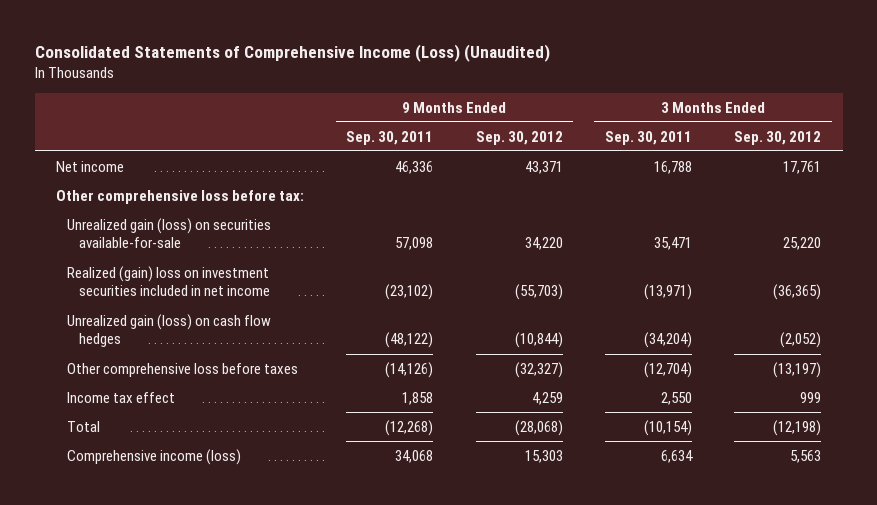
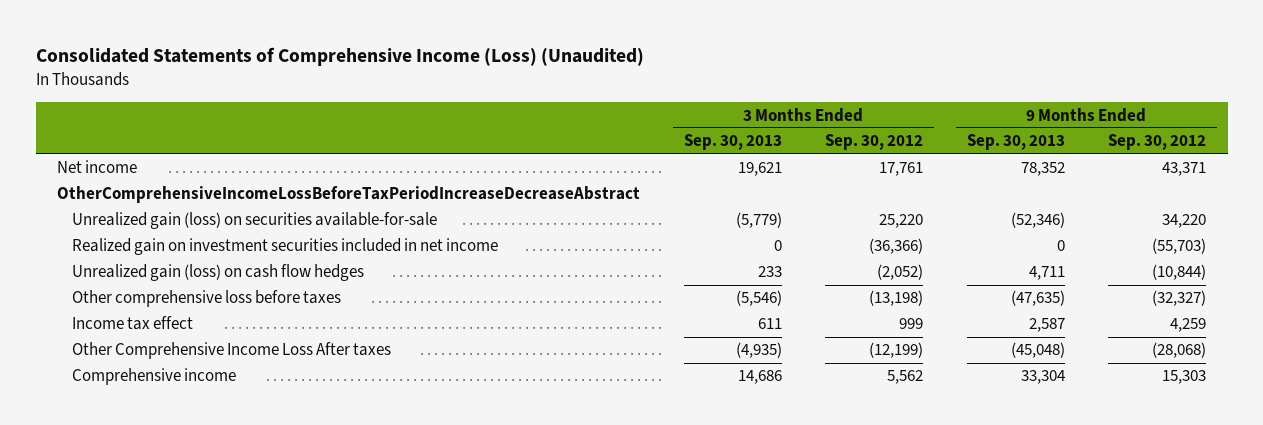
[346,130,434,145] Sep. 30, 2011 -> none
[605,130,693,145] Sep. 30, 2011 -> none
none -> [683,134,782,151] Sep. 30, 2013
none -> [966,134,1065,151] Sep. 30, 2013
[55,189,304,204] Other comprehensive loss before tax: -> none
none -> [57,186,641,204] OtherComprehensiveIncomeLossBeforeTaxPeriodIncreaseDecreaseAbstract
[67,265,270,297] Realized (gain) loss on investment securities included in net income -> [72,238,499,256] Realized gain on investment securities included in net income
[773,284,822,301] (36,365) -> [869,238,924,255] (36,366)
[773,361,822,378] (13,197) -> [869,290,924,307] (13,198)
[67,420,101,432] Total -> none
none -> [72,342,392,360] Other Comprehensive Income Loss After taxes
[67,448,242,465] Comprehensive income (loss) -> [72,368,237,386] Comprehensive income
[790,449,822,463] 5,563 -> [887,370,924,385] 5,562

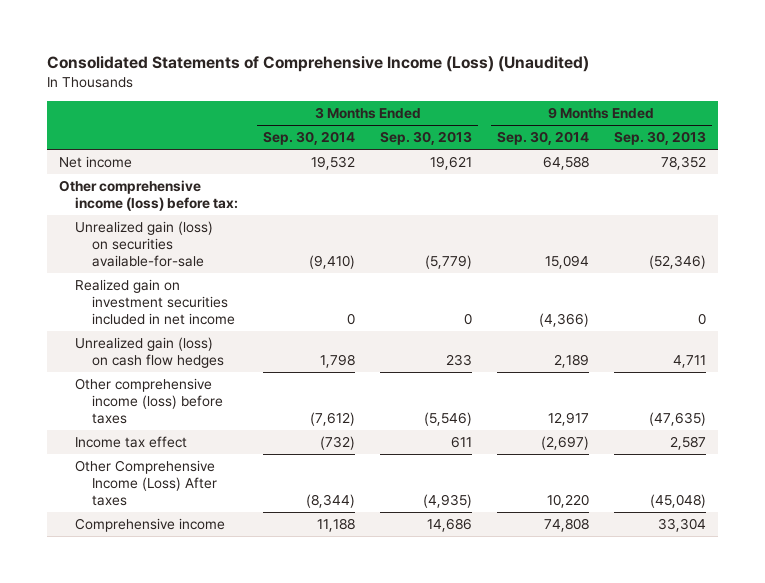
[825,134,924,151] Sep. 30, 2012 -> none
[1108,134,1207,151] Sep. 30, 2012 -> none
none -> [263,131,356,146] Sep. 30, 2014
none -> [496,131,589,146] Sep. 30, 2014
[57,186,641,204] OtherComprehensiveIncomeLossBeforeTaxPeriodIncreaseDecreaseAbstract -> [58,179,239,212] Other comprehensive income (loss) before tax:
[72,290,342,308] Other comprehensive loss before taxes -> [75,377,223,425] Other comprehensive income (loss) before taxes
[72,342,392,360] Other Comprehensive Income Loss After taxes -> [75,459,217,507] Other Comprehensive Income (Loss) After taxes

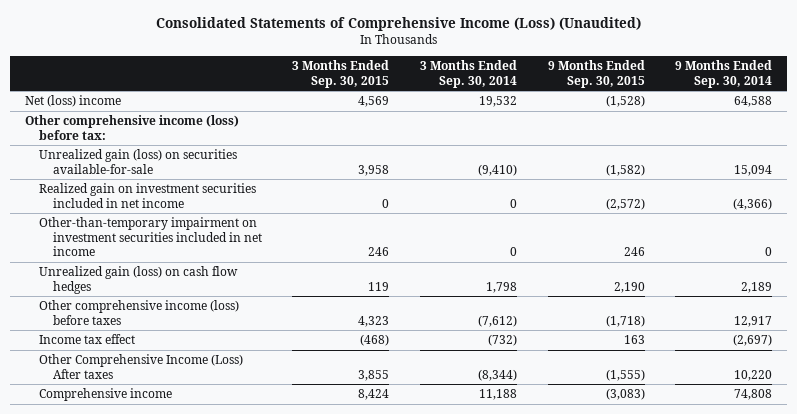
[380,131,473,146] Sep. 30, 2013 -> none
[613,131,706,146] Sep. 30, 2013 -> none
none -> [292,60,390,88] 3 Months Ended Sep. 30, 2015
none -> [547,60,645,88] 9 Months Ended Sep. 30, 2015
[58,155,132,168] Net income -> [25,95,122,108] Net (loss) income
none -> [39,217,262,257] Other-than-temporary impairment on investment securities included in net income

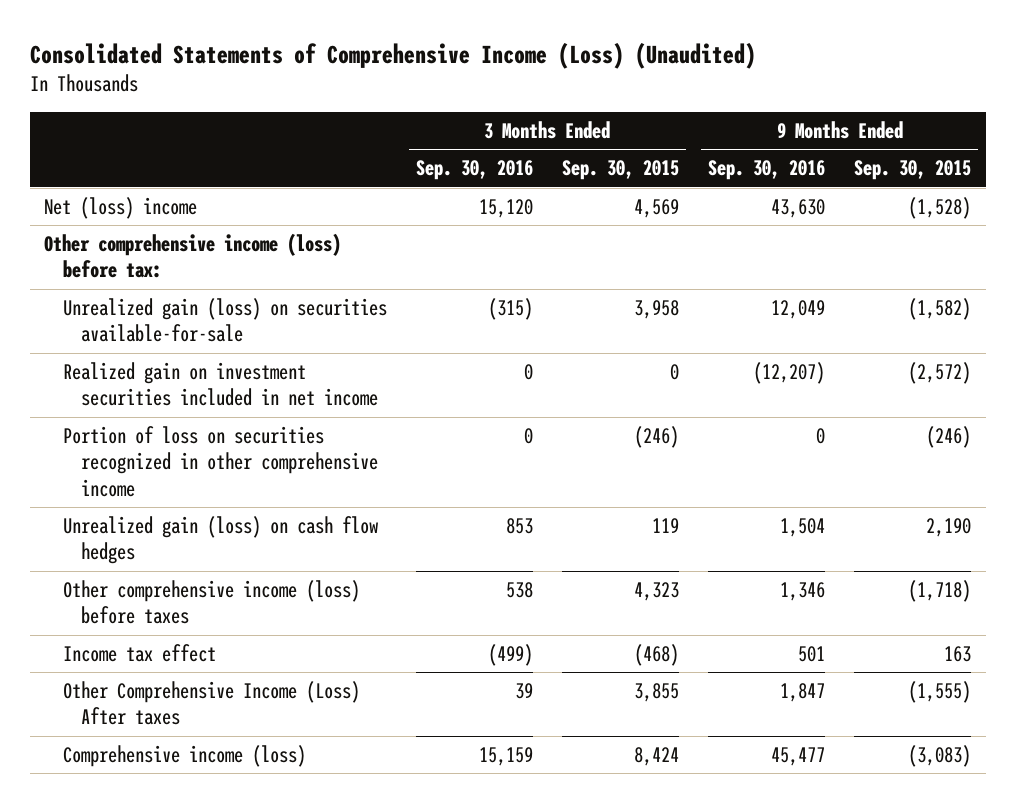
[420,60,518,88] 3 Months Ended Sep. 30, 2014 -> none
[675,60,773,88] 9 Months Ended Sep. 30, 2014 -> none
none -> [415,160,533,181] Sep. 30, 2016
none -> [708,160,826,181] Sep. 30, 2016
[39,217,262,257] Other-than-temporary impairment on investment securities included in net income -> none
none -> [62,425,379,497] Portion of loss on securities recognized in other comprehensive income
[39,388,173,402] Comprehensive income -> [62,744,306,767] Comprehensive income (loss)

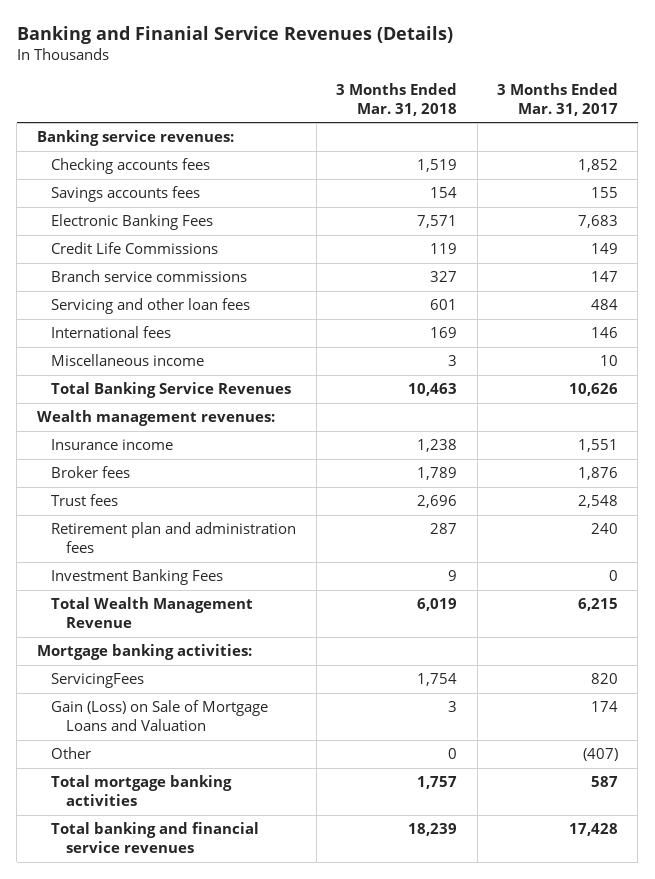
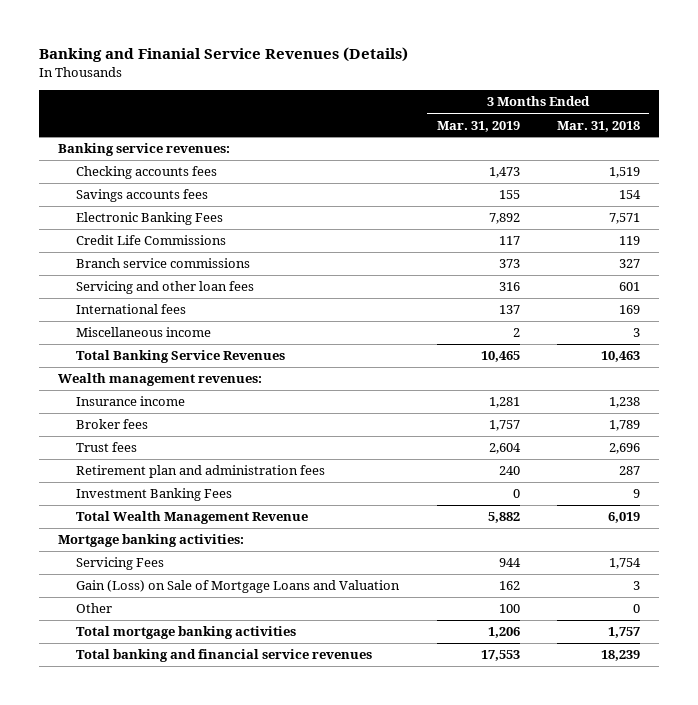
[497,82,619,116] 3 Months Ended Mar. 31, 2017 -> none
none -> [436,120,520,132] Mar. 31, 2019
[51,673,145,689] ServicingFees -> [76,557,165,571] Servicing Fees

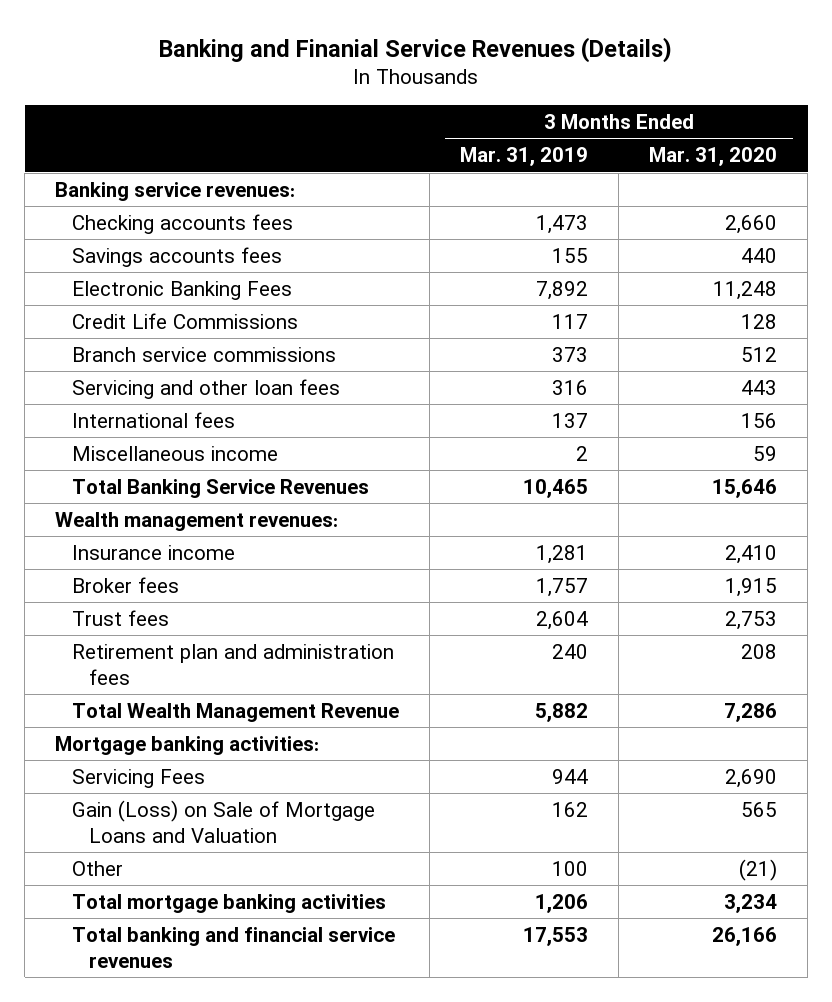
[557,120,641,132] Mar. 31, 2018 -> none
none -> [649,147,778,167] Mar. 31, 2020
[76,488,233,502] Investment Banking Fees -> none

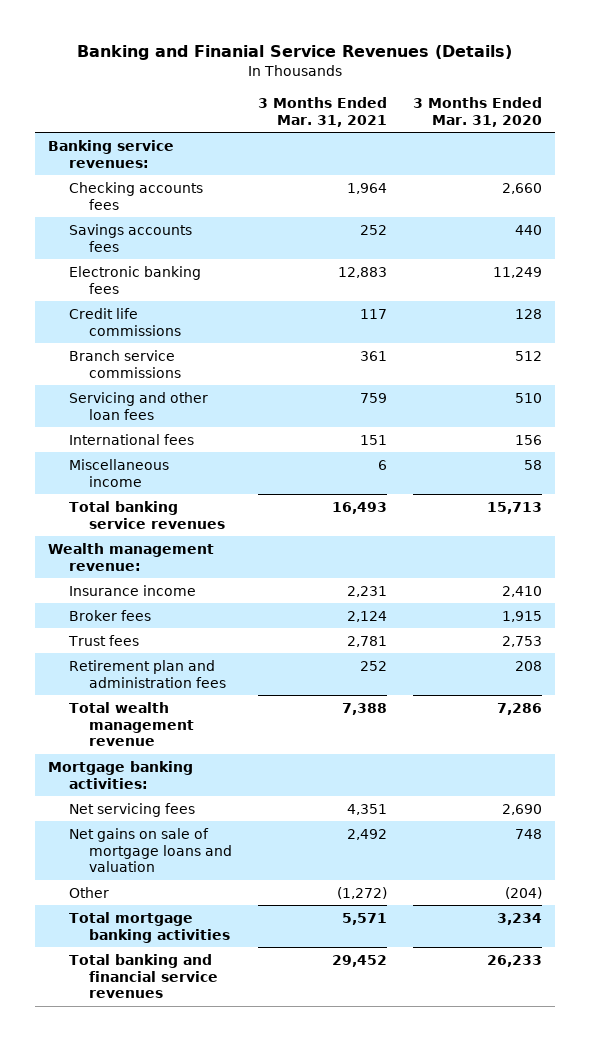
[460,147,589,167] Mar. 31, 2019 -> none
none -> [257,96,387,127] 3 Months Ended Mar. 31, 2021
[72,281,293,301] Electronic Banking Fees -> [68,265,201,294] Electronic banking fees
[713,281,778,301] 11,248 -> [492,266,542,278] 11,249
[72,313,299,330] Credit Life Commissions -> [68,307,182,336] Credit life commissions
[741,380,778,396] 443 -> [514,392,542,403] 510
[753,446,778,462] 59 -> [523,459,542,470] 58
[72,479,370,499] Total Banking Service Revenues -> [68,500,226,529] Total banking service revenues
[712,479,778,499] 15,646 -> [486,501,542,514] 15,713
[55,512,339,532] Wealth management revenues: -> [48,542,215,571] Wealth management revenue:
[72,703,400,723] Total Wealth Management Revenue -> [68,701,195,747] Total wealth management revenue
[72,769,206,789] Servicing Fees -> [68,802,195,817] Net servicing fees
[72,800,376,843] Gain (Loss) on Sale of Mortgage Loans and Valuation -> [68,827,233,873] Net gains on sale of mortgage loans and valuation
[741,802,778,818] 565 -> [514,828,542,839] 748
[739,859,778,882] (21) -> [504,886,542,899] (204)
[712,927,778,947] 26,166 -> [486,954,542,967] 26,233

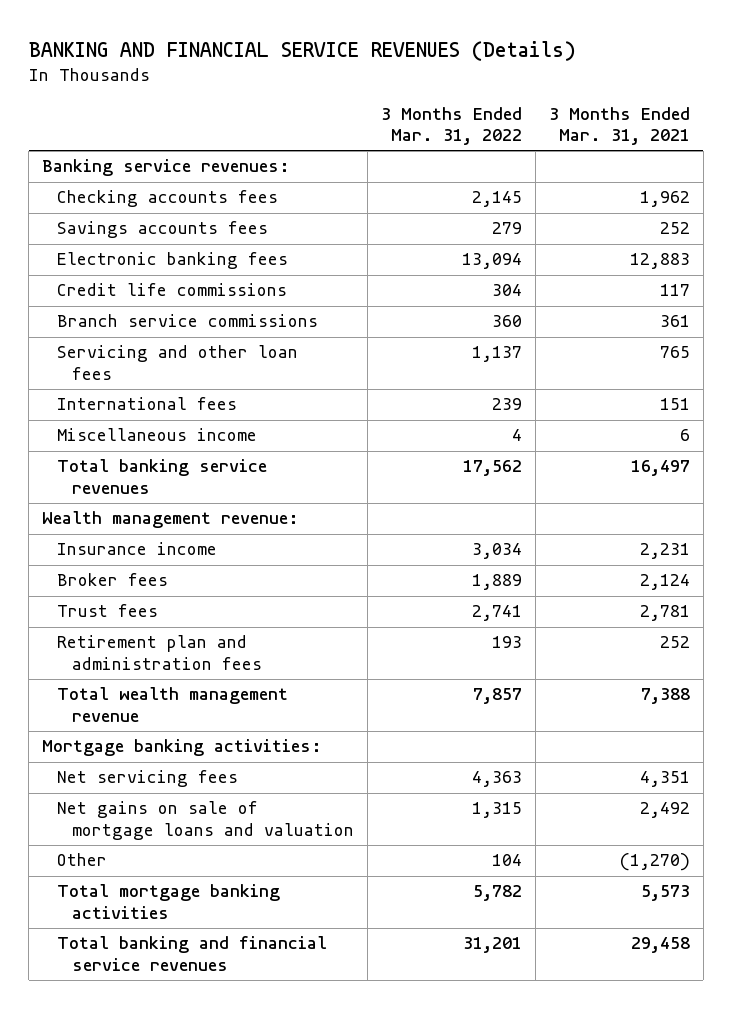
[76,45,512,61] Banking and Finanial Service Revenues (Details) -> [28,40,576,61] BANKING AND FINANCIAL SERVICE REVENUES (Details)
[412,96,542,127] 3 Months Ended Mar. 31, 2020 -> none
none -> [380,106,522,146] 3 Months Ended Mar. 31, 2022
[346,182,387,194] 1,964 -> [639,191,690,208] 1,962
[359,392,387,403] 759 -> [659,346,690,359] 765
[331,501,387,514] 16,493 -> [630,460,690,477] 16,497
[336,886,387,899] (1,272) -> [619,853,690,872] (1,270)
[341,912,387,925] 5,571 -> [640,885,690,902] 5,573
[331,954,387,967] 29,452 -> [630,937,690,954] 29,458

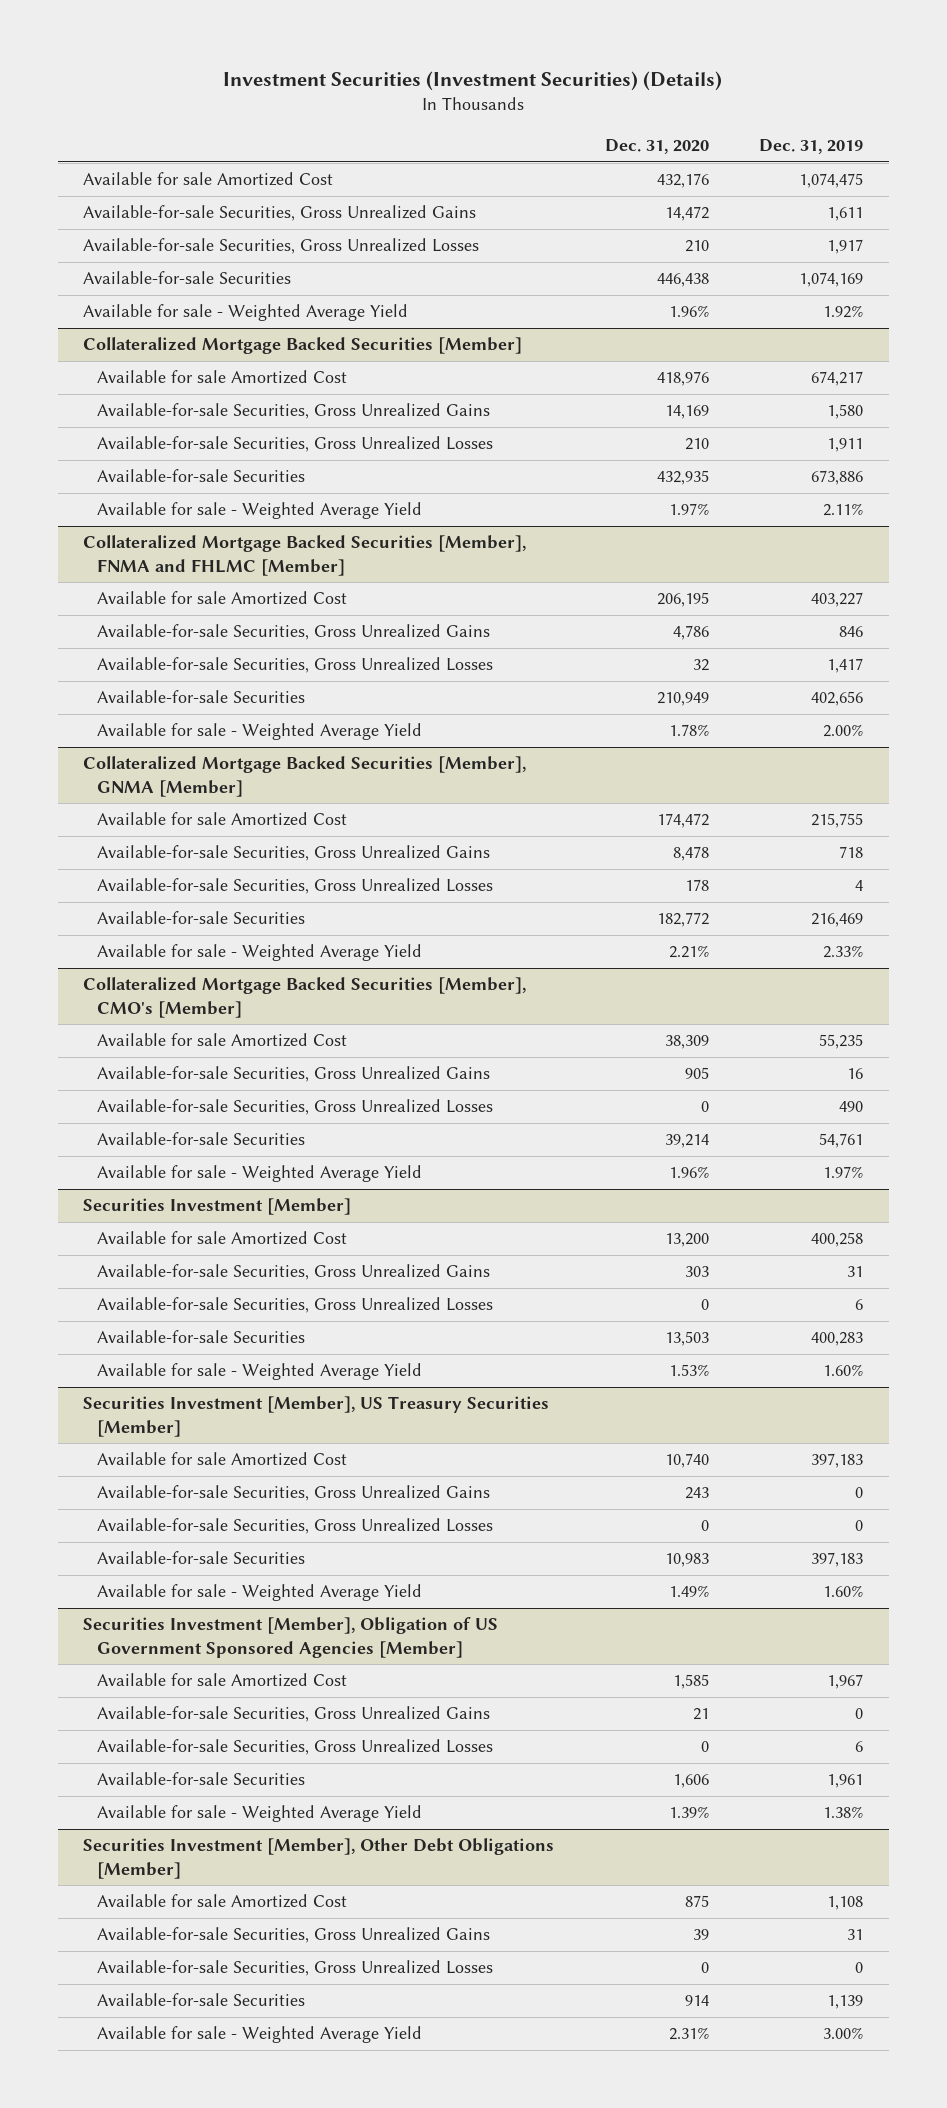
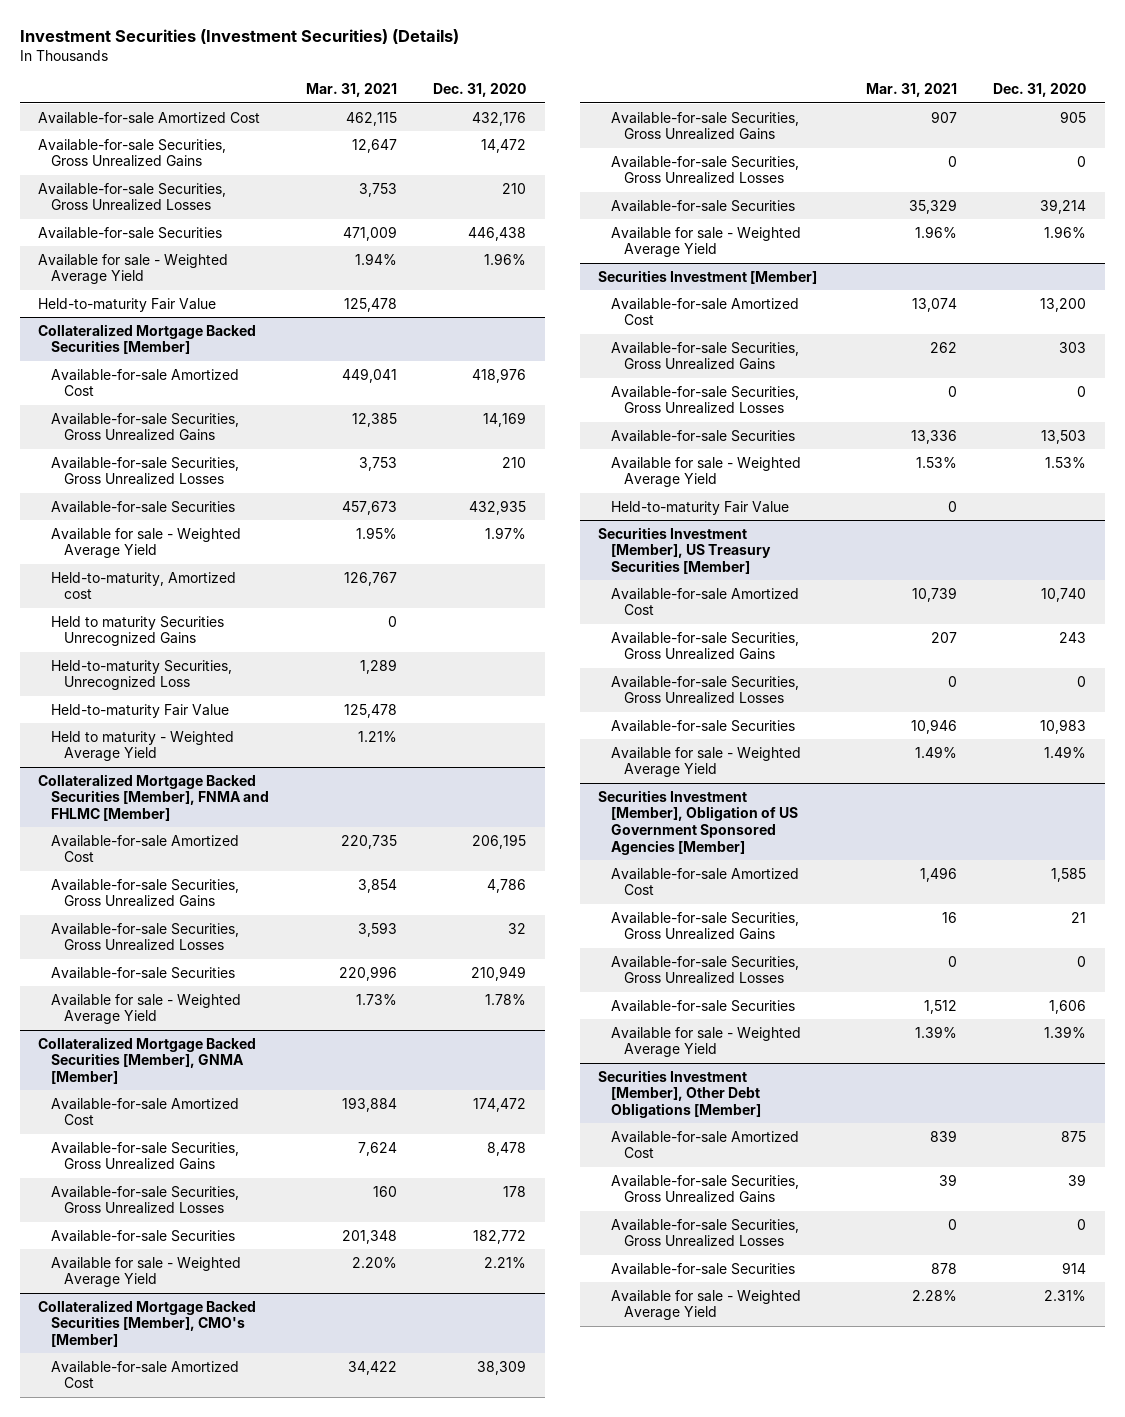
[759,138,864,154] Dec. 31, 2019 -> none
none -> [305,83,397,98] Mar. 31, 2021
[83,172,334,187] Available for sale Amortized Cost -> [38,111,261,124] Available-for-sale Amortized Cost
none -> [38,297,217,312] Held-to-maturity Fair Value
[96,370,347,385] Available for sale Amortized Cost -> [51,368,240,397] Available-for-sale Amortized Cost
none -> [51,571,237,600] Held-to-maturity, Amortized cost
none -> [51,615,225,647] Held to maturity Securities Unrecognized Gains
none -> [51,659,233,691] Held-to-maturity Securities, Unrecognized Loss
none -> [51,703,230,718] Held-to-maturity Fair Value
none -> [51,730,235,762] Held to maturity - Weighted Average Yield
[96,591,347,606] Available for sale Amortized Cost -> [51,834,240,863] Available-for-sale Amortized Cost
[96,812,347,827] Available for sale Amortized Cost -> [51,1097,240,1126] Available-for-sale Amortized Cost
[96,1033,347,1048] Available for sale Amortized Cost -> [51,1360,240,1389] Available-for-sale Amortized Cost
[96,1231,347,1246] Available for sale Amortized Cost -> [611,297,800,326] Available-for-sale Amortized Cost
none -> [611,500,790,515] Held-to-maturity Fair Value
[96,1452,347,1467] Available for sale Amortized Cost -> [611,587,800,616] Available-for-sale Amortized Cost
[96,1673,347,1688] Available for sale Amortized Cost -> [611,867,800,896] Available-for-sale Amortized Cost
[96,1894,347,1909] Available for sale Amortized Cost -> [611,1130,800,1159] Available-for-sale Amortized Cost

